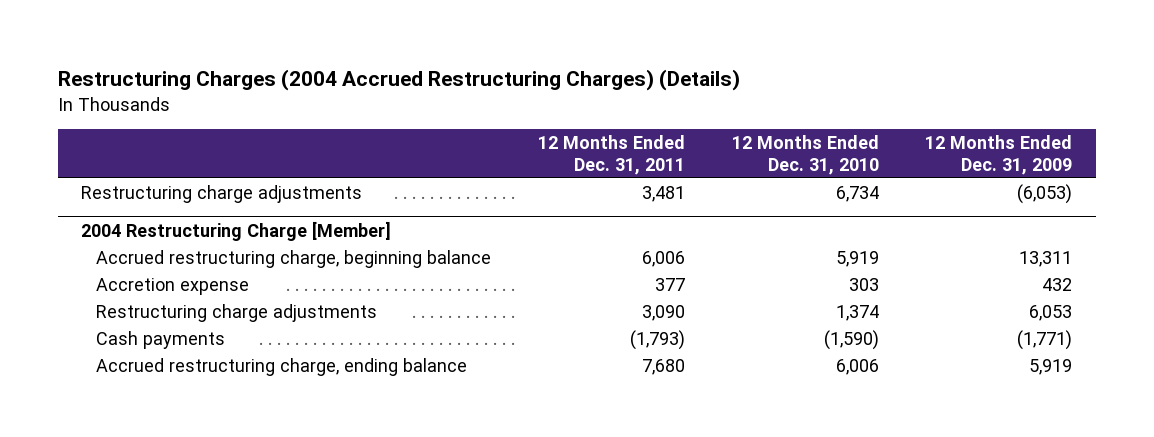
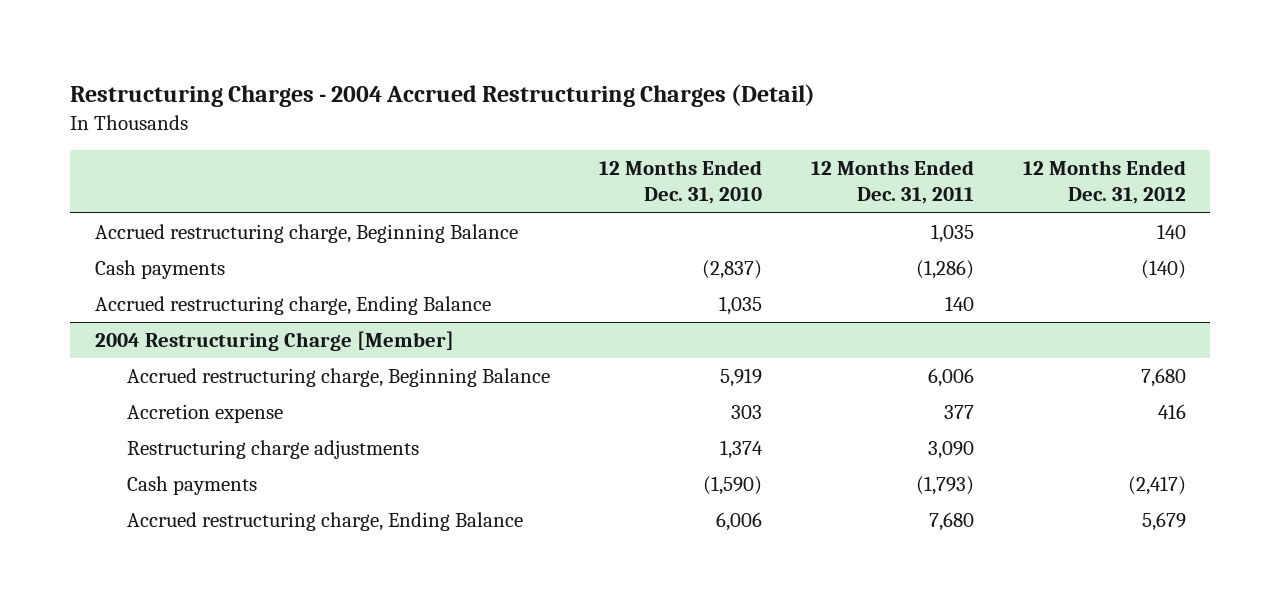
[58,69,741,92] Restructuring Charges (2004 Accrued Restructuring Charges) (Details) -> [70,83,816,107] Restructuring Charges - 2004 Accrued Restructuring Charges (Detail)
[925,134,1073,175] 12 Months Ended Dec. 31, 2009 -> none
none -> [1022,160,1186,205] 12 Months Ended Dec. 31, 2012
[81,184,363,203] Restructuring charge adjustments -> none
none -> [94,224,518,244] Accrued restructuring charge, Beginning Balance
none -> [94,260,225,280] Cash payments
none -> [94,296,491,316] Accrued restructuring charge, Ending Balance
[96,249,492,268] Accrued restructuring charge, beginning balance -> [127,368,551,388] Accrued restructuring charge, Beginning Balance
[96,357,468,376] Accrued restructuring charge, ending balance -> [127,512,524,532] Accrued restructuring charge, Ending Balance

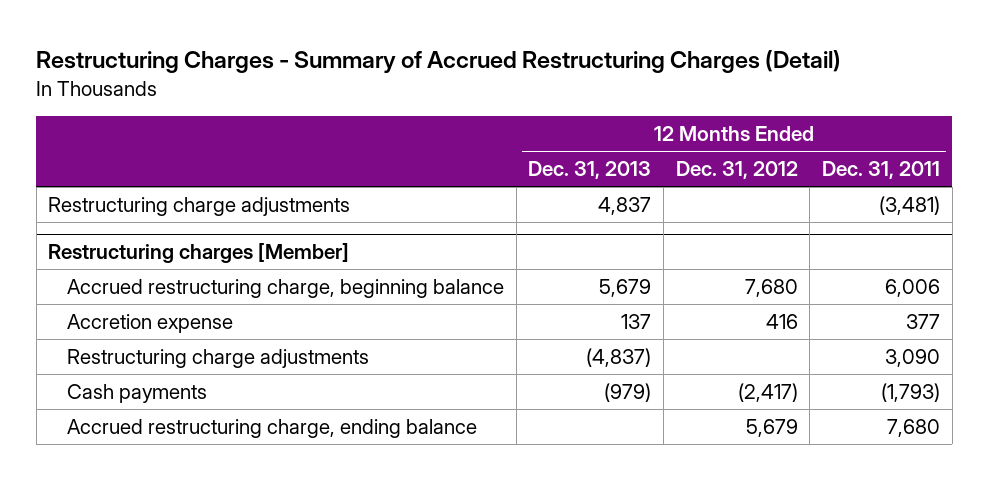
[70,83,816,107] Restructuring Charges - 2004 Accrued Restructuring Charges (Detail) -> [36,50,842,74] Restructuring Charges - Summary of Accrued Restructuring Charges (Detail)
[599,160,763,205] 12 Months Ended Dec. 31, 2010 -> none
none -> [528,161,652,180] Dec. 31, 2013
[94,260,225,280] Cash payments -> none
[94,296,491,316] Accrued restructuring charge, Ending Balance -> none
[94,331,454,352] 2004 Restructuring Charge [Member] -> none
[127,368,551,388] Accrued restructuring charge, Beginning Balance -> none
none -> [48,196,351,216] Restructuring charge adjustments
none -> [48,243,350,264] Restructuring charges [Member]
[94,224,518,244] Accrued restructuring charge, Beginning Balance -> [66,278,504,298] Accrued restructuring charge, beginning balance
[930,224,974,244] 1,035 -> [884,278,940,297] 6,006
[1156,224,1186,240] 140 -> [744,278,798,297] 7,680
[127,512,524,532] Accrued restructuring charge, Ending Balance -> [66,418,477,438] Accrued restructuring charge, ending balance

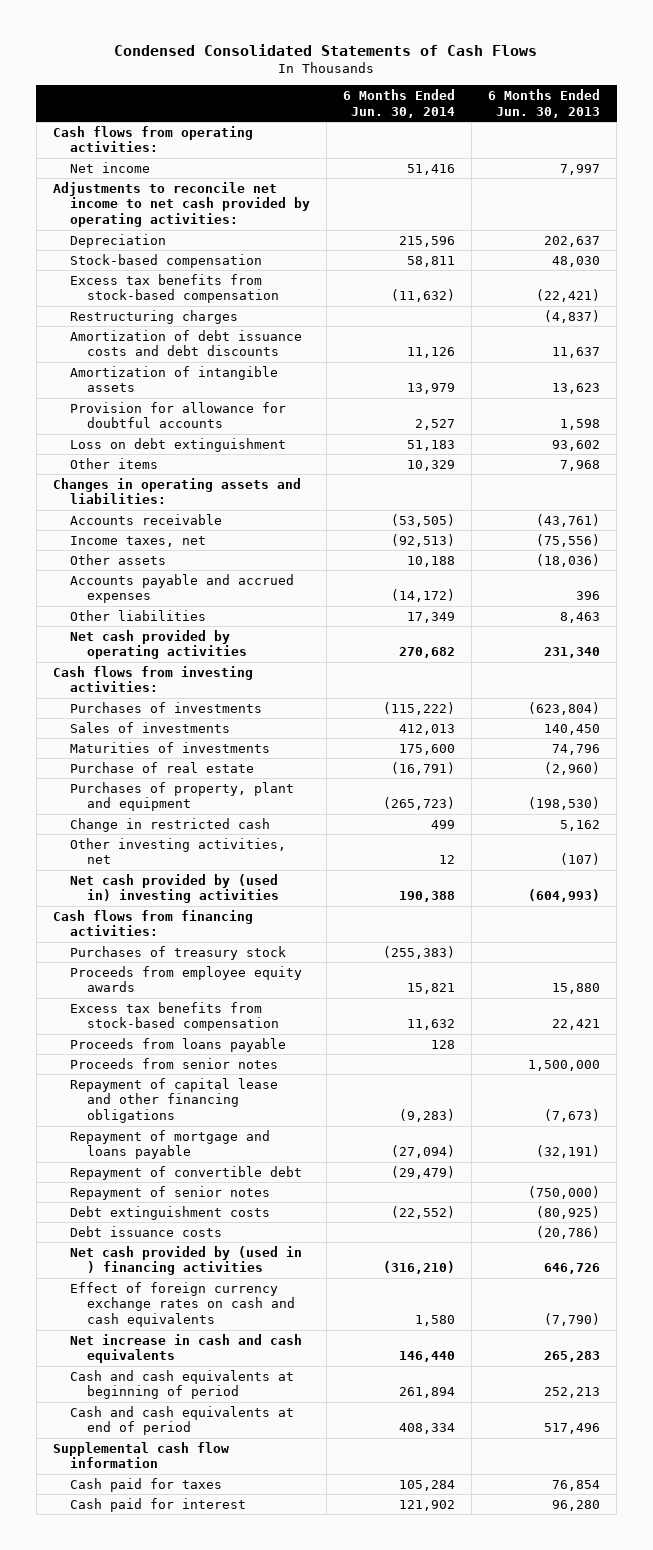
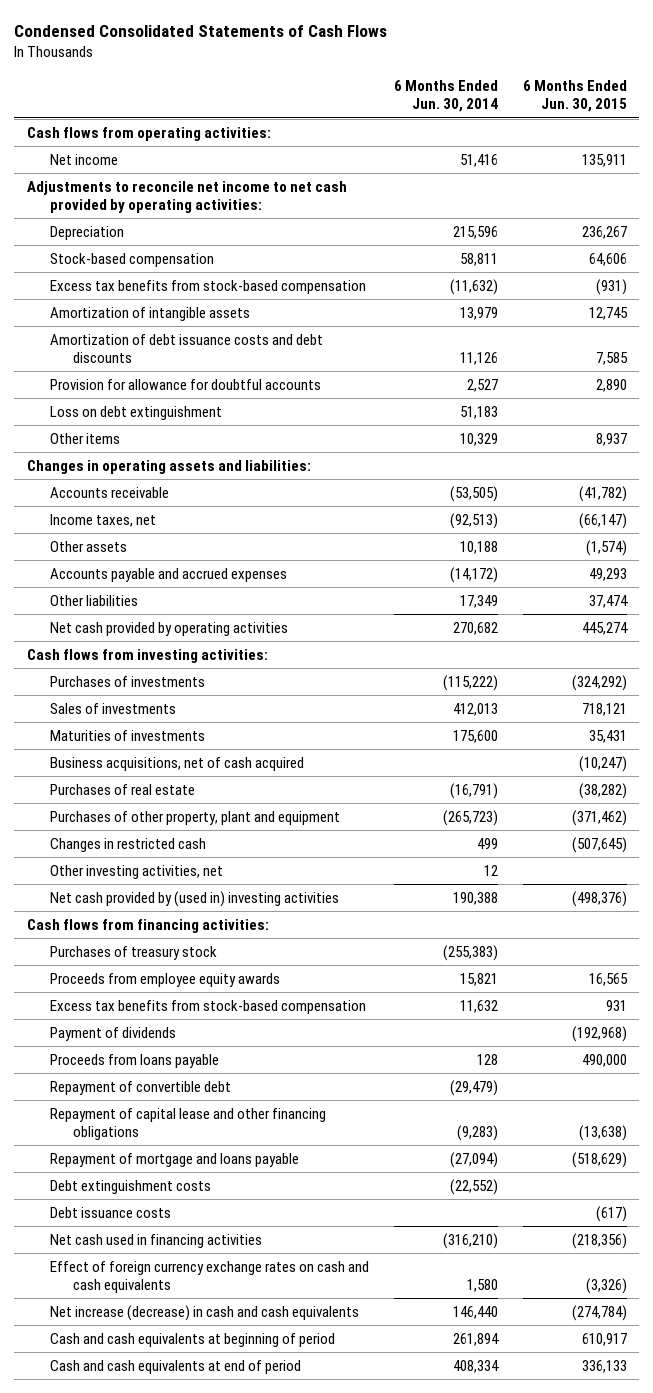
[488,89,601,118] 6 Months Ended Jun. 30, 2013 -> none
none -> [522,80,627,113] 6 Months Ended Jun. 30, 2015
[70,309,239,324] Restructuring charges -> none
[70,329,303,357] Amortization of debt issuance costs and debt discounts -> [49,333,323,364] Amortization of debt issuance costs and debt discounts
none -> [49,756,304,771] Business acquisitions, net of cash acquired
[70,761,255,773] Purchase of real estate -> [49,783,195,795] Purchases of real estate
[70,781,295,812] Purchases of property, plant and equipment -> [49,810,340,825] Purchases of other property, plant and equipment
[70,817,271,832] Change in restricted cash -> [49,837,206,852] Changes in restricted cash
none -> [49,1026,176,1041] Payment of dividends
[70,1057,279,1069] Proceeds from senior notes -> none
[70,1165,303,1180] Repayment of convertible debt -> [49,1080,231,1095] Repayment of convertible debt
[70,1185,271,1200] Repayment of senior notes -> none
[70,1245,303,1276] Net cash provided by (used in ) financing activities -> [49,1233,262,1248] Net cash used in financing activities
[70,1333,303,1364] Net increase in cash and cash equivalents -> [49,1304,359,1321] Net increase (decrease) in cash and cash equivalents
[52,1441,229,1469] Supplemental cash flow information -> none
[70,1477,223,1492] Cash paid for taxes -> none
[70,1497,247,1512] Cash paid for interest -> none

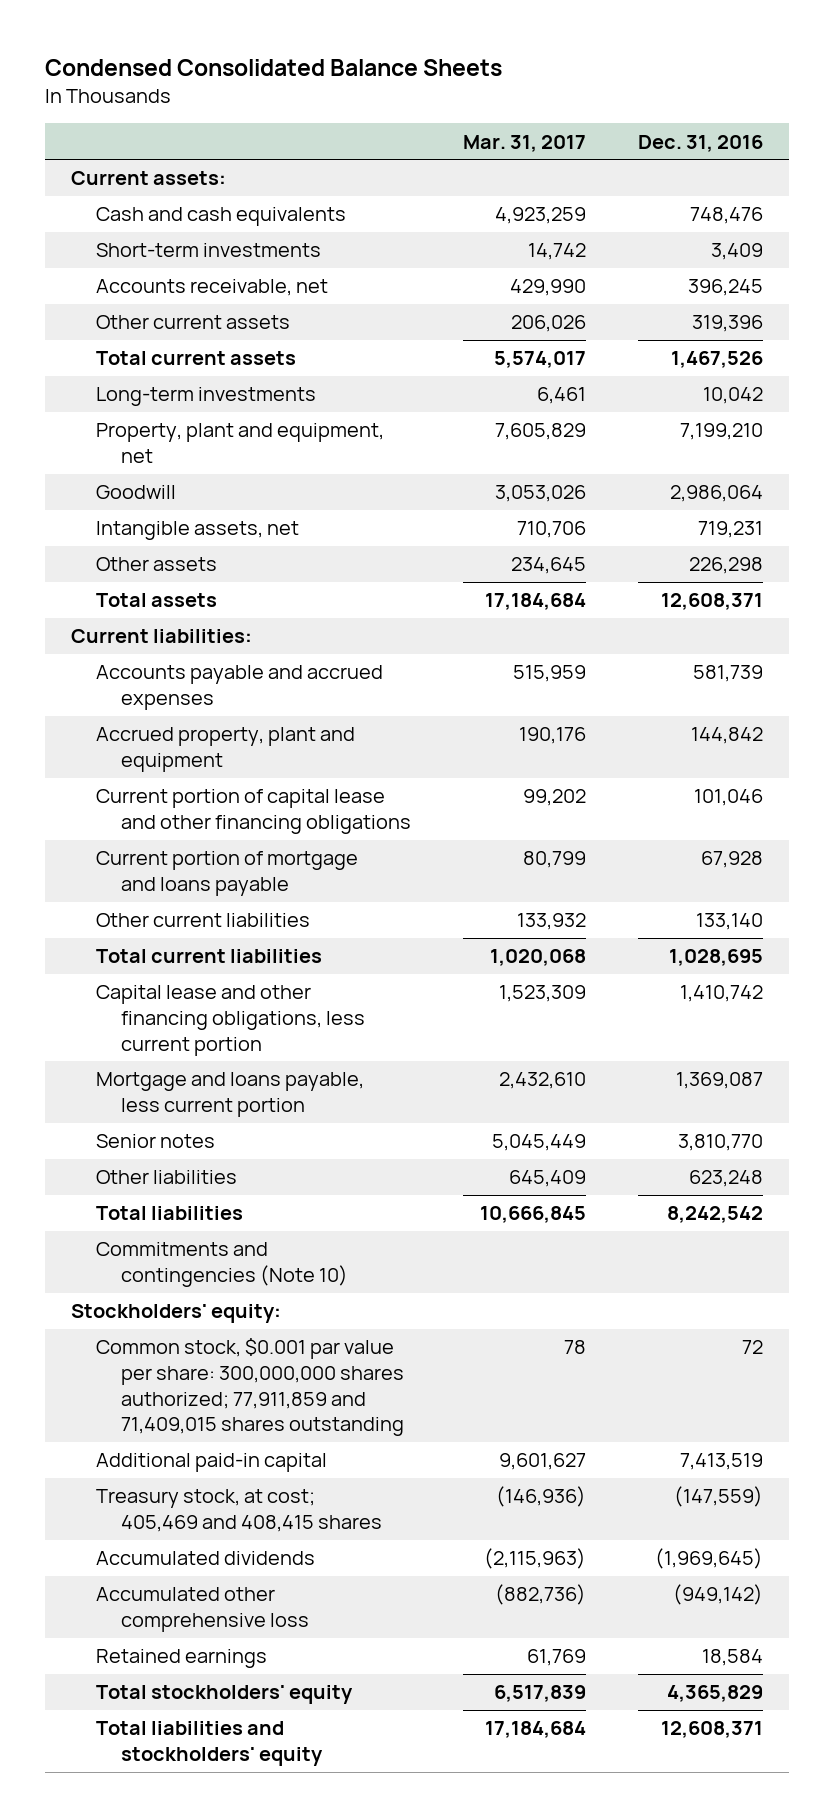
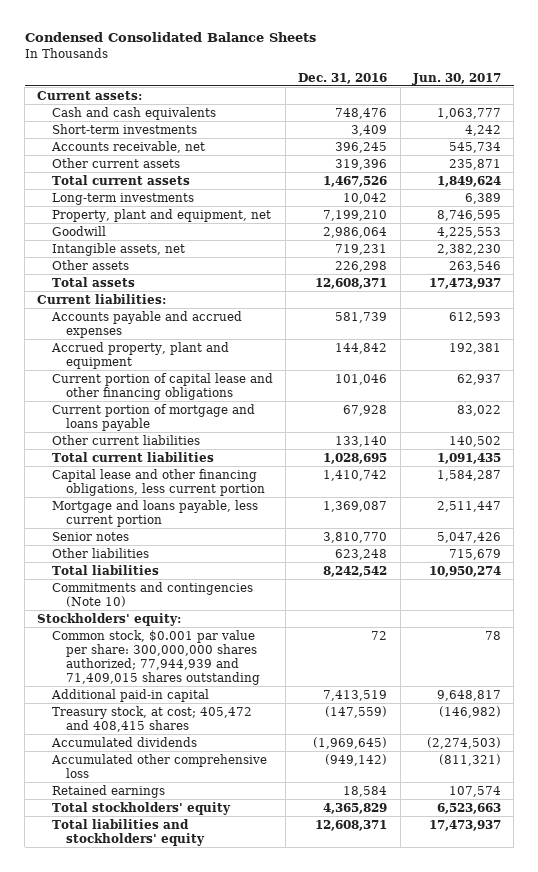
[463,134,587,152] Mar. 31, 2017 -> none
none -> [412,72,502,85] Jun. 30, 2017
[95,1338,405,1437] Common stock, $0.001 par value per share: 300,000,000 shares authorized; 77,911,859 and 71,409,015 shares outstanding -> [51,629,261,685] Common stock, $0.001 par value per share: 300,000,000 shares authorized; 77,944,939 and 71,409,015 shares outstanding
[95,1489,383,1532] Treasury stock, at cost; 405,469 and 408,415 shares -> [51,705,252,732] Treasury stock, at cost; 405,472 and 408,415 shares

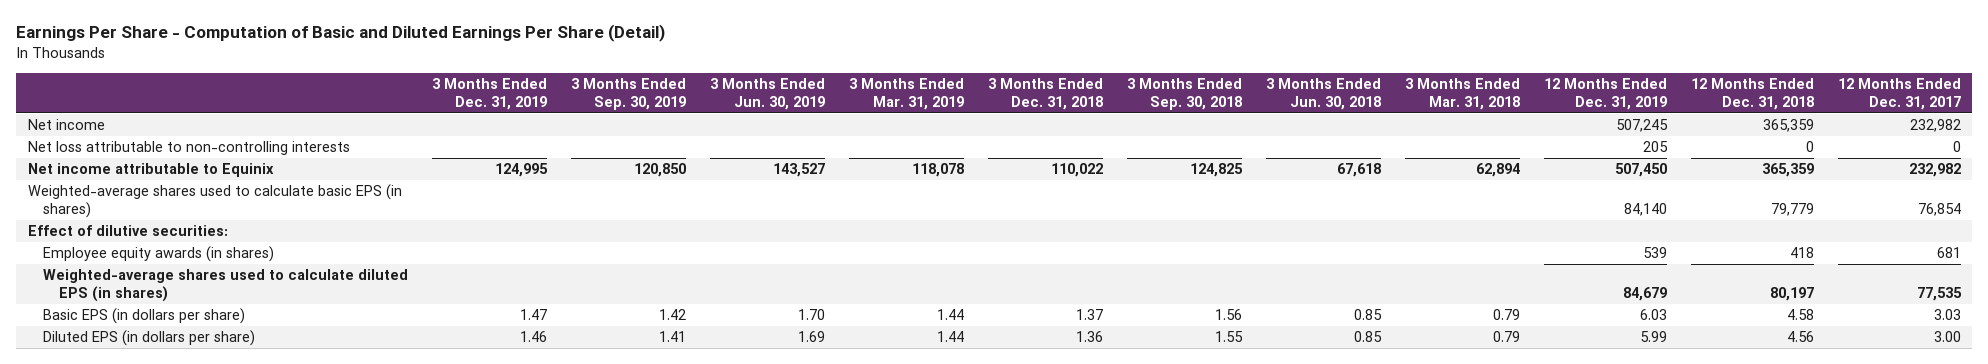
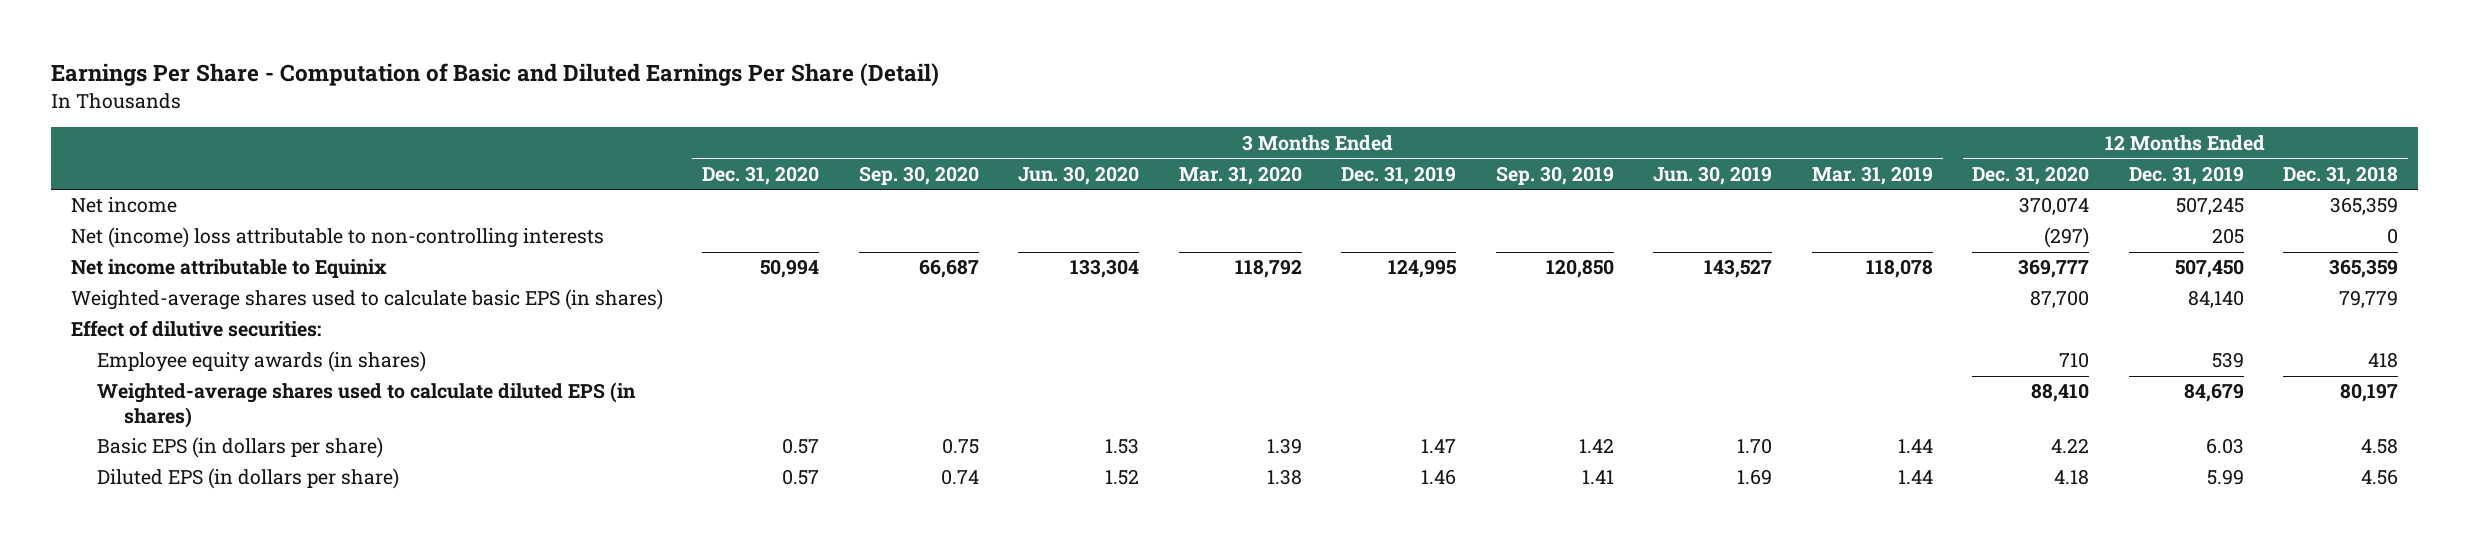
[987,78,1103,110] 3 Months Ended Dec. 31, 2018 -> none
[1126,78,1242,110] 3 Months Ended Sep. 30, 2018 -> none
[1265,78,1381,110] 3 Months Ended Jun. 30, 2018 -> none
[1404,78,1520,110] 3 Months Ended Mar. 31, 2018 -> none
[1837,78,1961,110] 12 Months Ended Dec. 31, 2017 -> none
none -> [702,165,820,185] Dec. 31, 2020
none -> [858,165,979,185] Sep. 30, 2020
none -> [1018,165,1140,185] Jun. 30, 2020
none -> [1178,165,1302,185] Mar. 31, 2020
none -> [1972,165,2090,185] Dec. 31, 2020
[27,141,350,156] Net loss attributable to non-controlling interests -> [70,227,604,249] Net (income) loss attributable to non-controlling interests

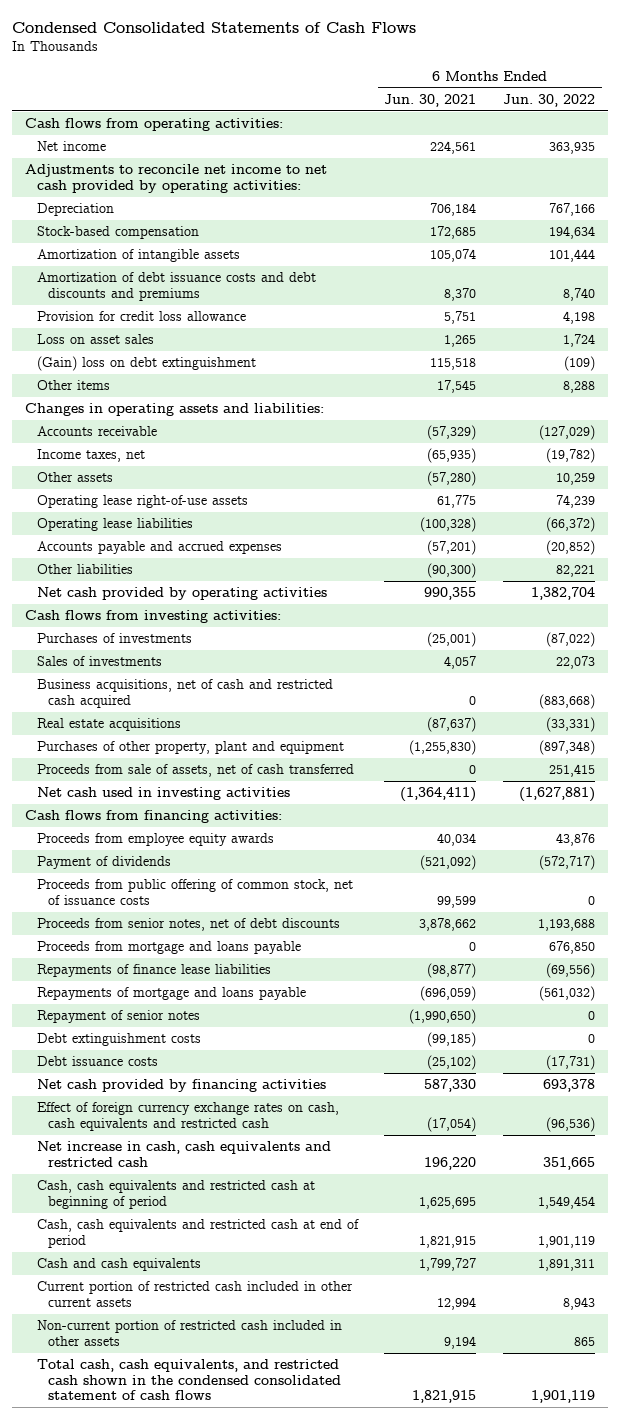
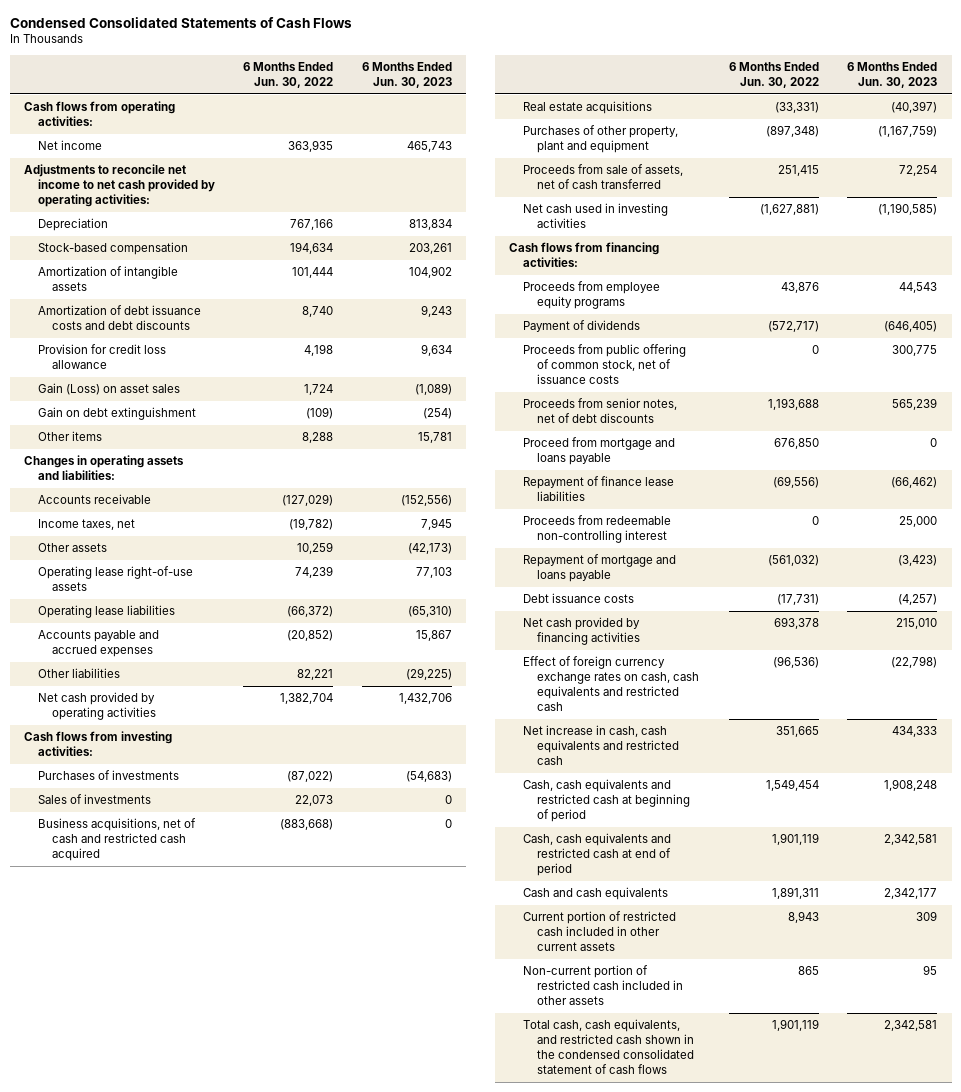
[384,93,477,107] Jun. 30, 2021 -> none
none -> [362,61,453,88] 6 Months Ended Jun. 30, 2023
[36,272,316,301] Amortization of debt issuance costs and debt discounts and premiums -> [37,305,201,331] Amortization of debt issuance costs and debt discounts
[36,334,154,345] Loss on asset sales -> [37,383,180,396] Gain (Loss) on asset sales
[36,356,256,372] (Gain) loss on debt extinguishment -> [37,407,196,421] Gain on debt extinguishment
[36,833,274,847] Proceeds from employee equity awards -> [523,281,661,310] Proceeds from employee equity programs
[36,1010,200,1024] Repayment of senior notes -> none
[36,1033,201,1047] Debt extinguishment costs -> none
[36,941,301,955] Proceeds from mortgage and loans payable -> [523,437,676,466] Proceed from mortgage and loans payable
[36,964,271,978] Repayments of finance lease liabilities -> [523,476,675,502] Repayment of finance lease liabilities
none -> [523,515,672,544] Proceeds from redeemable non-controlling interest
[36,987,306,1001] Repayments of mortgage and loans payable -> [523,554,677,583] Repayment of mortgage and loans payable

